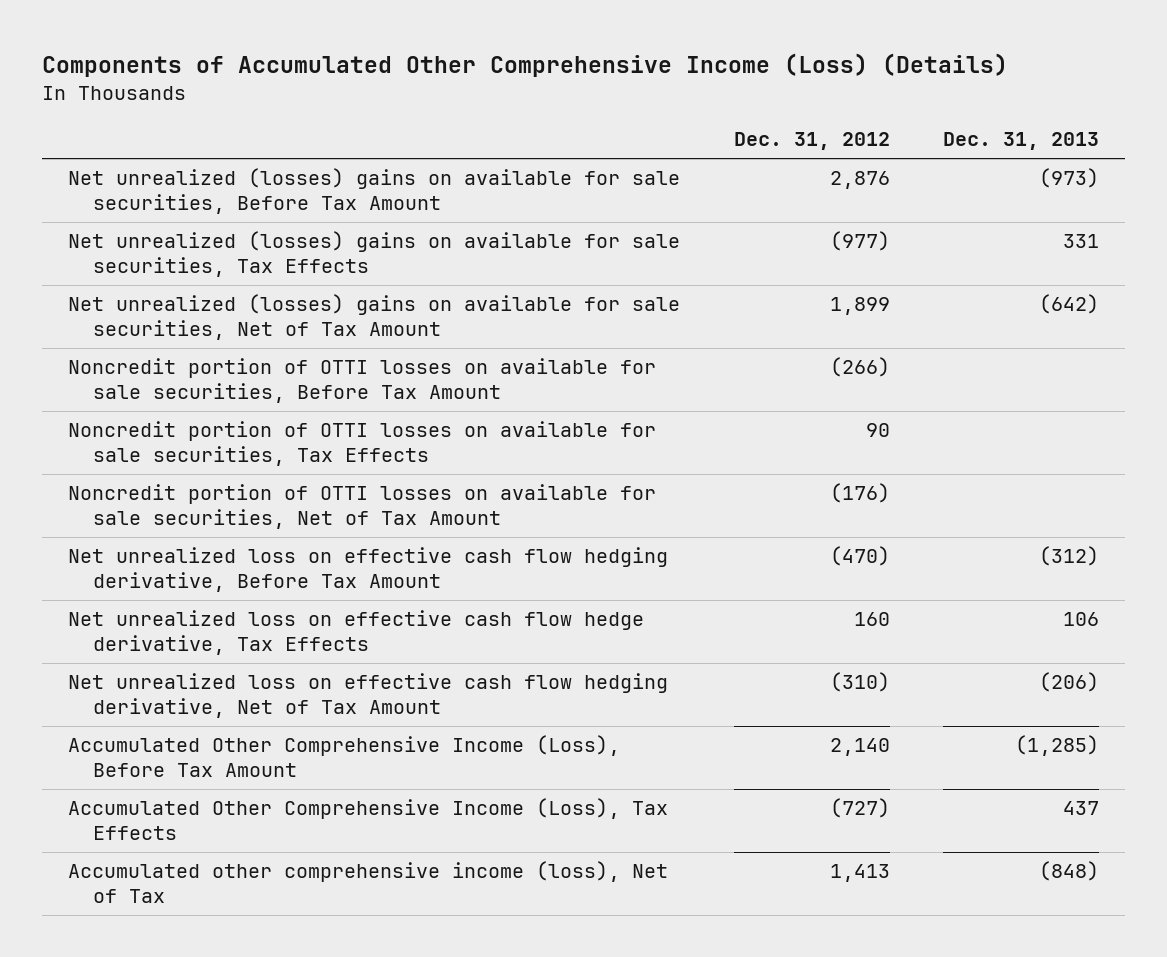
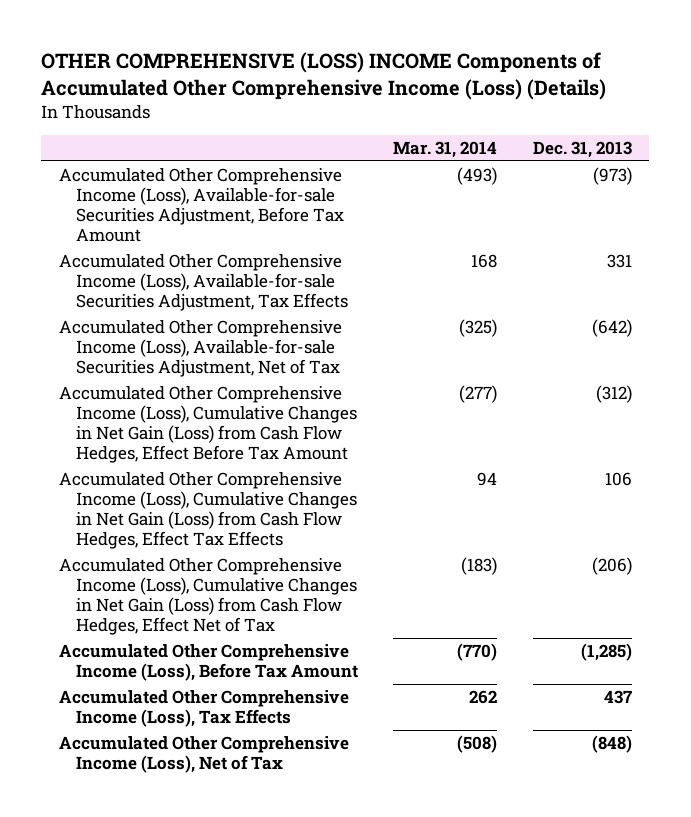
[41,52,1008,77] Components of Accumulated Other Comprehensive Income (Loss) (Details) -> [41,52,607,100] OTHER COMPREHENSIVE (LOSS) INCOME Components of Accumulated Other Comprehensive Income (Loss) (Details)
[733,132,890,151] Dec. 31, 2012 -> none
none -> [393,141,498,159] Mar. 31, 2014
[68,358,657,404] Noncredit portion of OTTI losses on available for sale securities, Before Tax Amount -> none
[68,421,657,467] Noncredit portion of OTTI losses on available for sale securities, Tax Effects -> none
[68,484,657,530] Noncredit portion of OTTI losses on available for sale securities, Net of Tax Amount -> none
[68,168,681,215] Net unrealized (losses) gains on available for sale securities, Before Tax Amount -> [59,168,345,243] Accumulated Other Comprehensive Income (Loss), Available-for-sale Securities Adjustment, Before Tax Amount
[68,231,681,278] Net unrealized (losses) gains on available for sale securities, Tax Effects -> [59,254,349,312] Accumulated Other Comprehensive Income (Loss), Available-for-sale Securities Adjustment, Tax Effects
[68,294,681,341] Net unrealized (losses) gains on available for sale securities, Net of Tax Amount -> [59,320,343,378] Accumulated Other Comprehensive Income (Loss), Available-for-sale Securities Adjustment, Net of Tax
[68,547,669,593] Net unrealized loss on effective cash flow hedging derivative, Before Tax Amount -> [59,386,358,464] Accumulated Other Comprehensive Income (Loss), Cumulative Changes in Net Gain (Loss) from Cash Flow Hedges, Effect Before Tax Amount
[68,610,645,656] Net unrealized loss on effective cash flow hedge derivative, Tax Effects -> [59,472,358,550] Accumulated Other Comprehensive Income (Loss), Cumulative Changes in Net Gain (Loss) from Cash Flow Hedges, Effect Tax Effects
[68,673,669,719] Net unrealized loss on effective cash flow hedging derivative, Net of Tax Amount -> [59,558,358,636] Accumulated Other Comprehensive Income (Loss), Cumulative Changes in Net Gain (Loss) from Cash Flow Hedges, Effect Net of Tax
[68,861,669,904] Accumulated other comprehensive income (loss), Net of Tax -> [59,736,350,774] Accumulated Other Comprehensive Income (Loss), Net of Tax

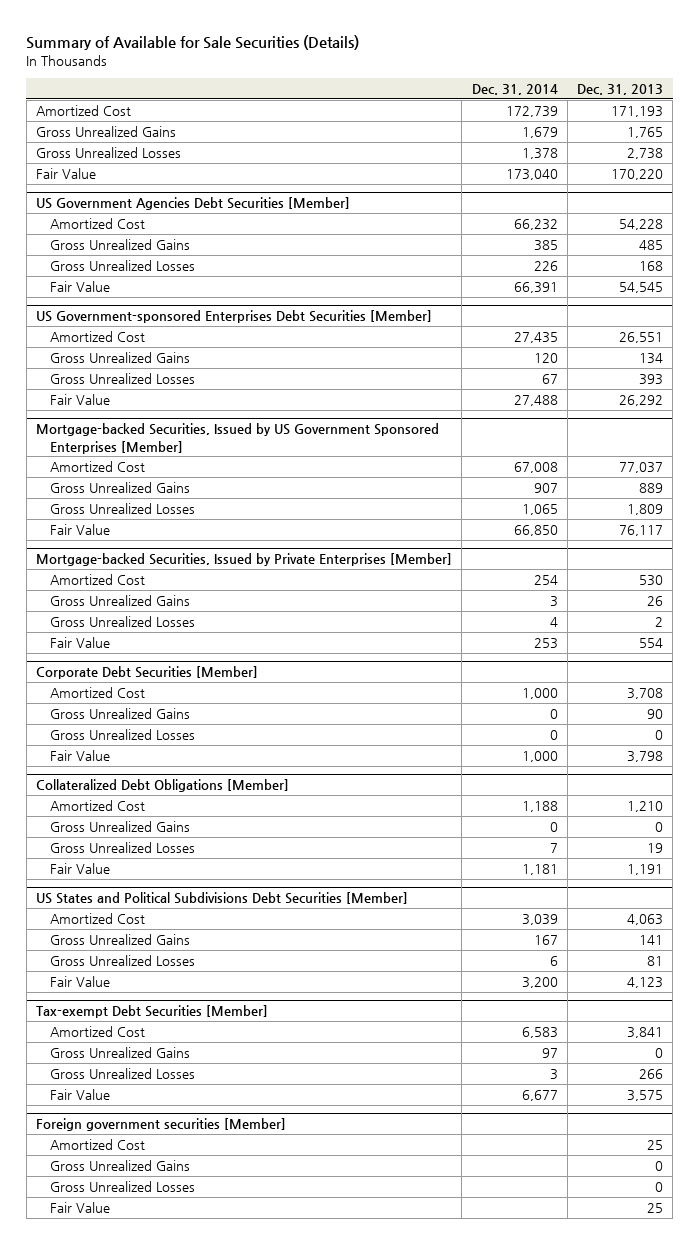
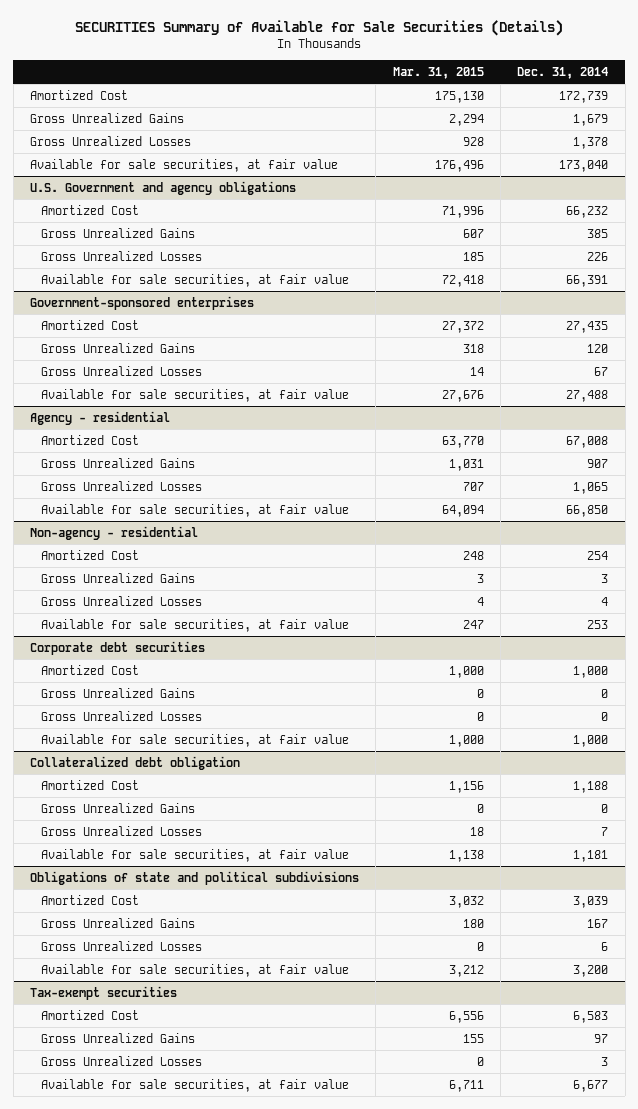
[26,34,360,50] Summary of Available for Sale Securities (Details) -> [75,19,564,36] SECURITIES Summary of Available for Sale Securities (Details)
[577,83,664,95] Dec. 31, 2013 -> none
none -> [392,66,484,79] Mar. 31, 2015
[36,167,97,179] Fair Value -> [30,158,339,172] Available for sale securities, at fair value
[36,197,351,211] US Government Agencies Debt Securities [Member] -> [30,180,297,195] U.S. Government and agency obligations
[50,280,111,292] Fair Value -> [40,273,349,287] Available for sale securities, at fair value
[36,310,433,324] US Government-sponsored Enterprises Debt Securities [Member] -> [30,295,255,310] Government-sponsored enterprises
[50,393,111,405] Fair Value -> [40,388,349,402] Available for sale securities, at fair value
[36,423,440,454] Mortgage-backed Securities, Issued by US Government Sponsored Enterprises [Member] -> [30,410,171,425] Agency - residential
[50,523,111,535] Fair Value -> [40,503,349,517] Available for sale securities, at fair value
[36,553,453,567] Mortgage-backed Securities, Issued by Private Enterprises [Member] -> [30,525,199,540] Non-agency - residential
[50,636,111,648] Fair Value -> [40,618,349,632] Available for sale securities, at fair value
[36,666,259,680] Corporate Debt Securities [Member] -> [30,640,206,655] Corporate debt securities
[50,749,111,761] Fair Value -> [40,733,349,747] Available for sale securities, at fair value
[36,779,290,793] Collateralized Debt Obligations [Member] -> [30,755,241,770] Collateralized debt obligation
[50,862,111,874] Fair Value -> [40,848,349,862] Available for sale securities, at fair value
[36,892,409,905] US States and Political Subdivisions Debt Securities [Member] -> [30,870,360,885] Obligations of state and political subdivisions
[50,975,111,987] Fair Value -> [40,963,349,977] Available for sale securities, at fair value
[36,1005,269,1019] Tax-exempt Debt Securities [Member] -> [30,985,178,1000] Tax-exempt securities
[36,1118,287,1132] Foreign government securities [Member] -> none
[50,1138,146,1150] Amortized Cost -> none
[50,1159,191,1171] Gross Unrealized Gains -> none
[50,1180,196,1192] Gross Unrealized Losses -> none
[50,1201,111,1213] Fair Value -> none
[50,1088,111,1100] Fair Value -> [40,1078,349,1092] Available for sale securities, at fair value

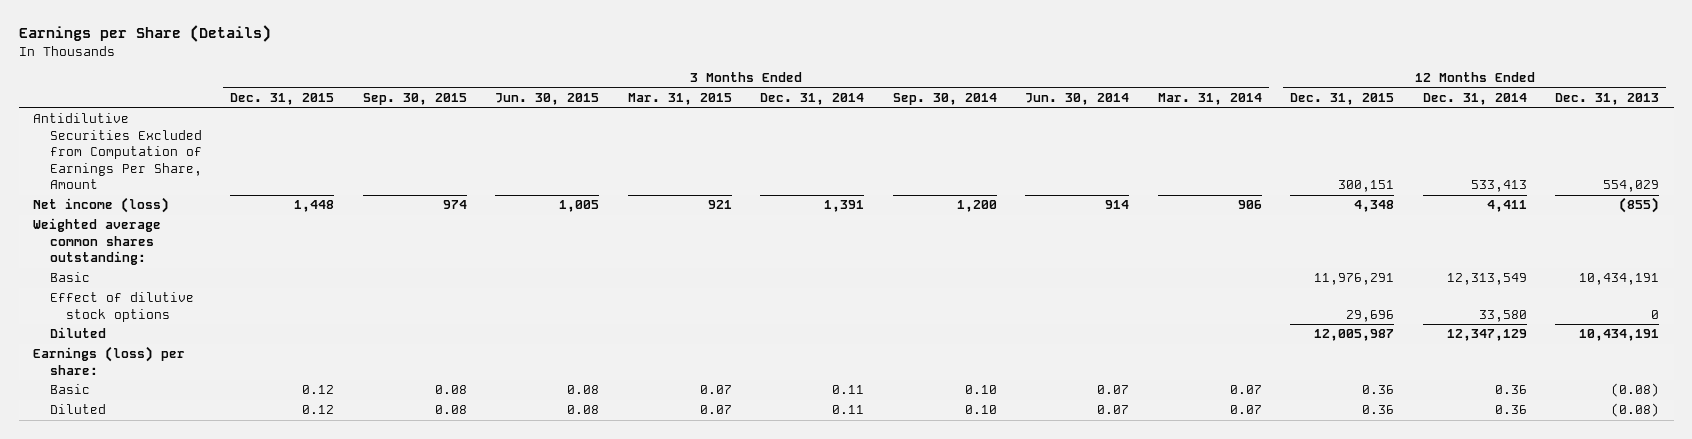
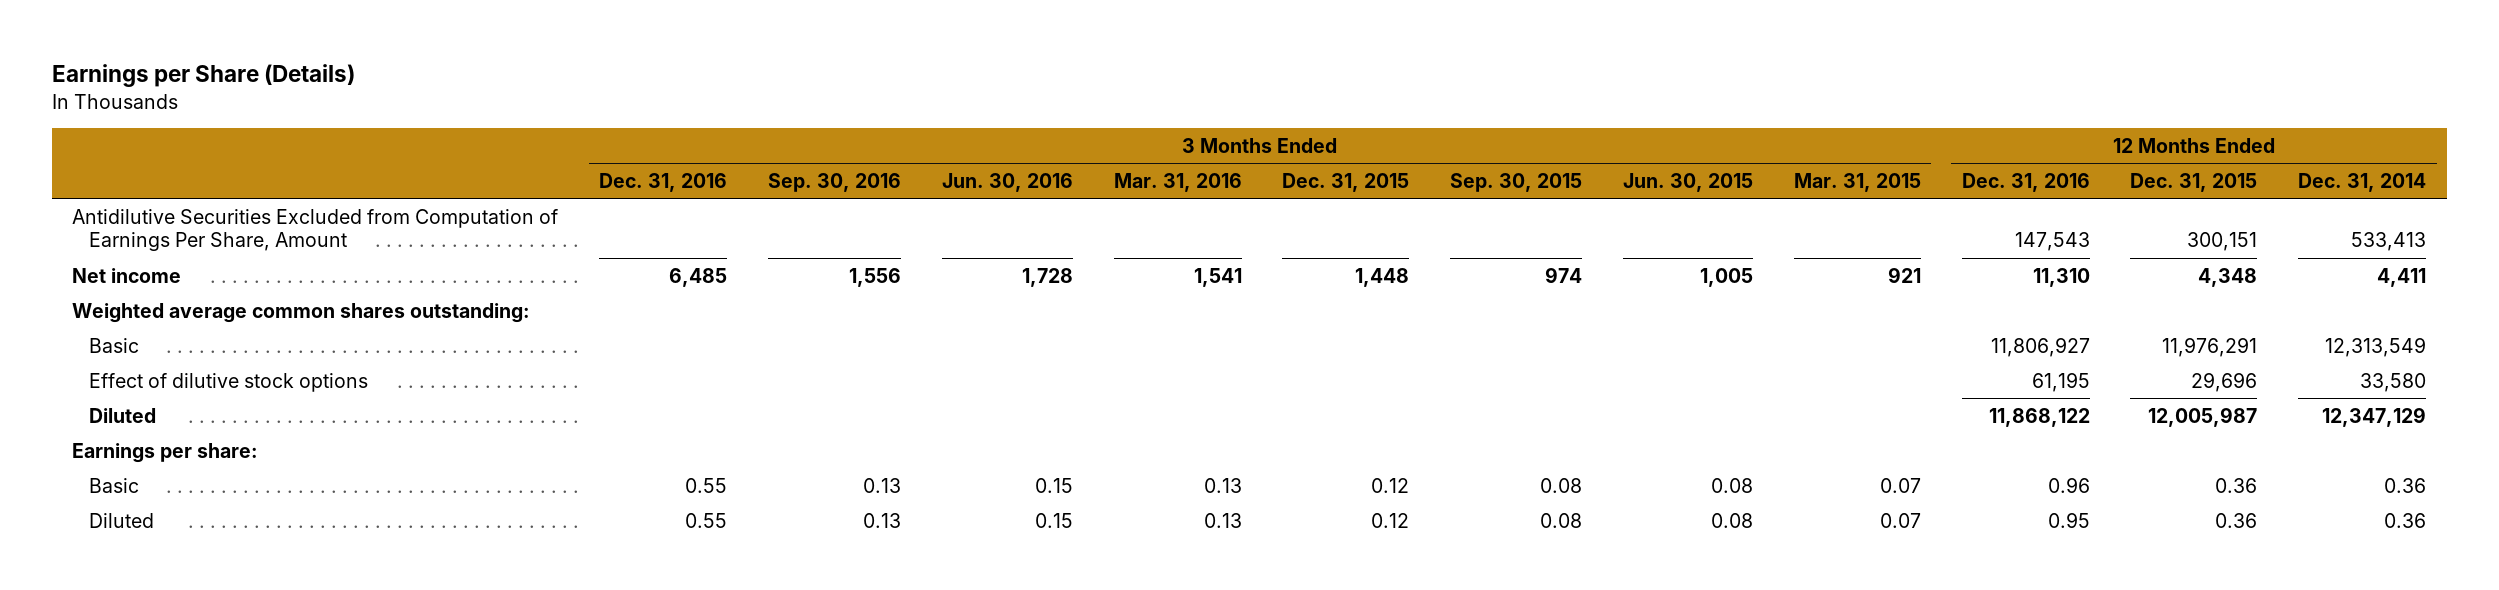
[760,93,865,106] Dec. 31, 2014 -> none
[892,93,997,106] Sep. 30, 2014 -> none
[1025,93,1130,106] Jun. 30, 2014 -> none
[1157,93,1262,106] Mar. 31, 2014 -> none
[1555,93,1660,106] Dec. 31, 2013 -> none
none -> [599,172,728,192] Dec. 31, 2016
none -> [767,172,901,192] Sep. 30, 2016
none -> [941,172,1073,192] Jun. 30, 2016
none -> [1113,172,1242,192] Mar. 31, 2016
none -> [1961,172,2090,192] Dec. 31, 2016
[32,197,169,214] Net income (loss) -> [72,267,182,283] Net income
[32,346,185,375] Earnings (loss) per share: -> [72,442,259,463] Earnings per share:

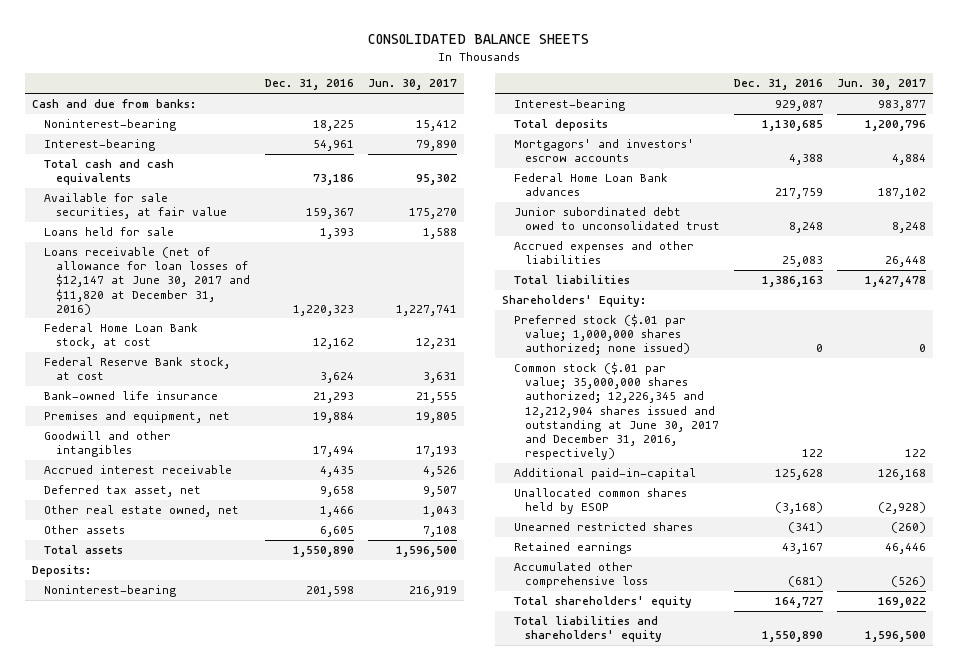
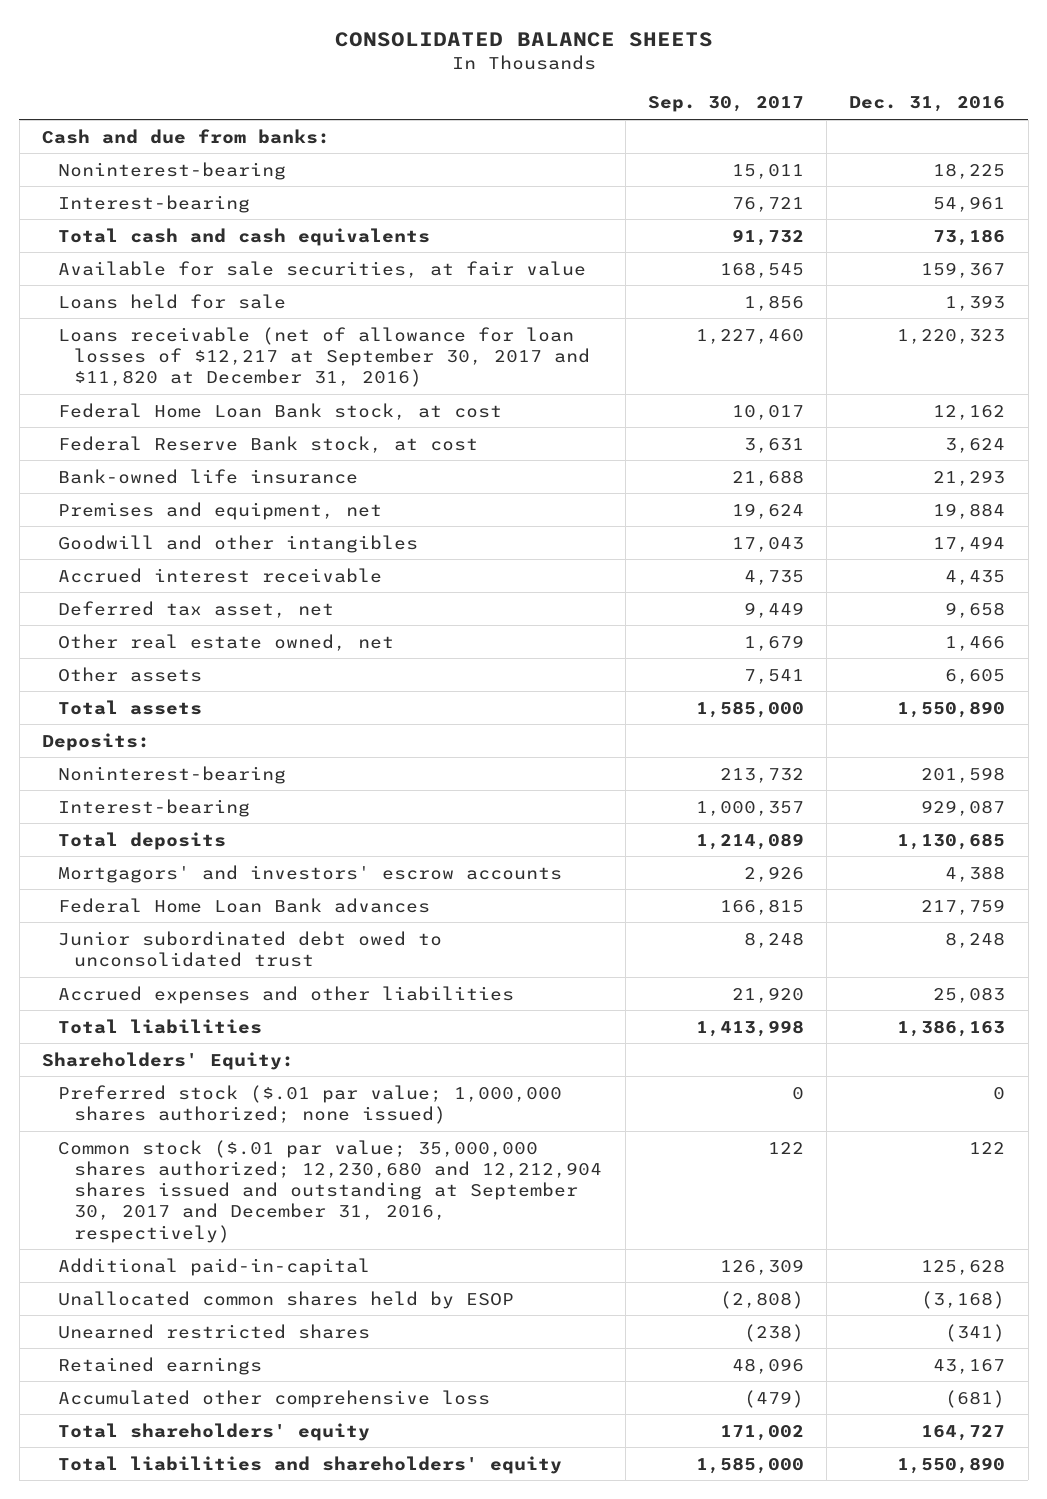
[368,79,458,91] Jun. 30, 2017 -> none
none -> [647,96,804,113] Sep. 30, 2017
[44,247,251,315] Loans receivable (net of allowance for loan losses of $12,147 at June 30, 2017 and $11,820 at December 31, 2016) -> [58,326,591,388] Loans receivable (net of allowance for loan losses of $12,217 at September 30, 2017 and $11,820 at December 31, 2016)
[513,362,720,461] Common stock ($.01 par value; 35,000,000 shares authorized; 12,226,345 and 12,212,904 shares issued and outstanding at June 30, 2017 and December 31, 2016, respectively) -> [58,1139,603,1243] Common stock ($.01 par value; 35,000,000 shares authorized; 12,230,680 and 12,212,904 shares issued and outstanding at September 30, 2017 and December 31, 2016, respectively)

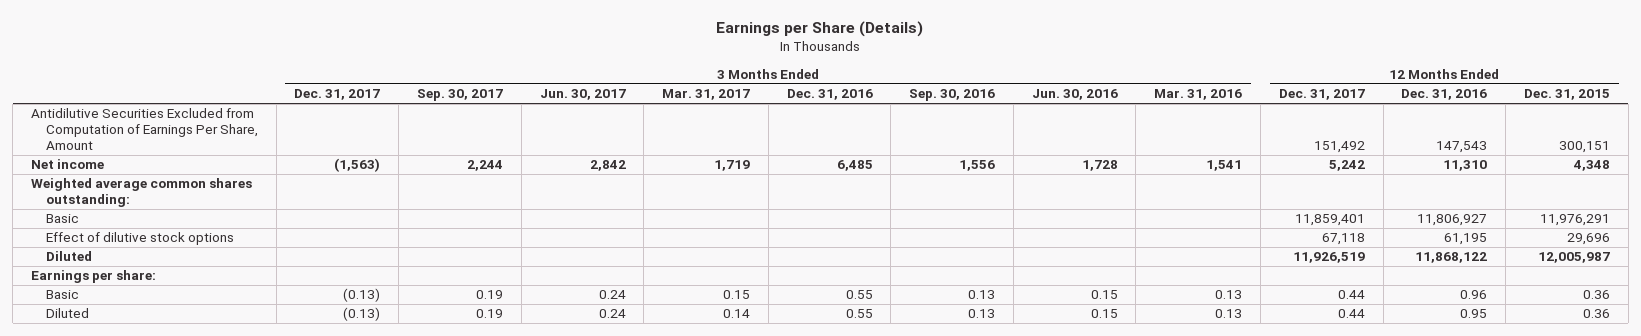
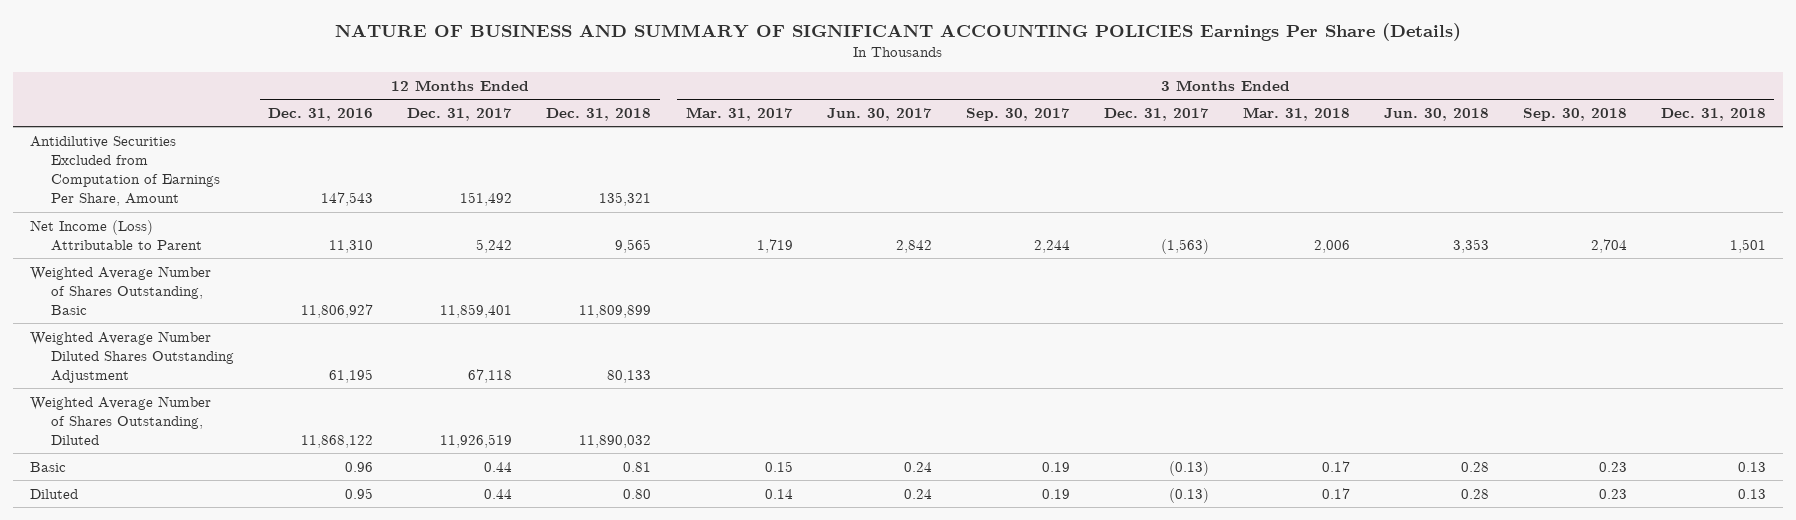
[716,21,924,38] Earnings per Share (Details) -> [335,22,1462,41] NATURE OF BUSINESS AND SUMMARY OF SIGNIFICANT ACCOUNTING POLICIES Earnings Per Share (Details)
[786,89,873,101] Dec. 31, 2016 -> none
[909,89,996,102] Sep. 30, 2016 -> none
[1031,89,1118,101] Jun. 30, 2016 -> none
[1154,89,1243,101] Mar. 31, 2016 -> none
[1523,89,1610,101] Dec. 31, 2015 -> none
none -> [546,107,652,121] Dec. 31, 2018
none -> [1242,106,1350,121] Mar. 31, 2018
none -> [1383,107,1489,121] Jun. 30, 2018
none -> [1522,107,1627,121] Sep. 30, 2018
none -> [1660,107,1766,121] Dec. 31, 2018
[31,178,253,208] Weighted average common shares outstanding: -> none
[31,270,157,284] Earnings per share: -> none
[31,159,105,170] Net income -> [30,219,203,251] Net Income (Loss) Attributable to Parent
[45,214,79,224] Basic -> [30,265,212,316] Weighted Average Number of Shares Outstanding, Basic
[45,232,234,246] Effect of dilutive stock options -> [30,330,235,384] Weighted Average Number Diluted Shares Outstanding Adjustment
[45,251,92,262] Diluted -> [30,395,212,446] Weighted Average Number of Shares Outstanding, Diluted

